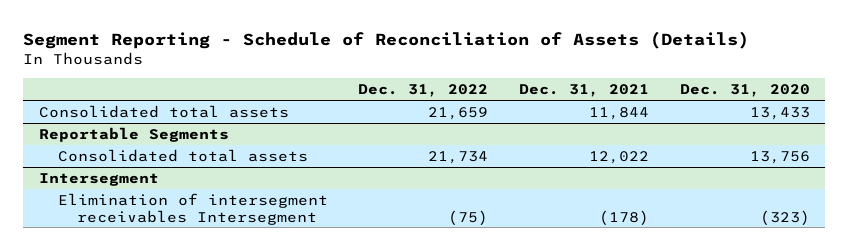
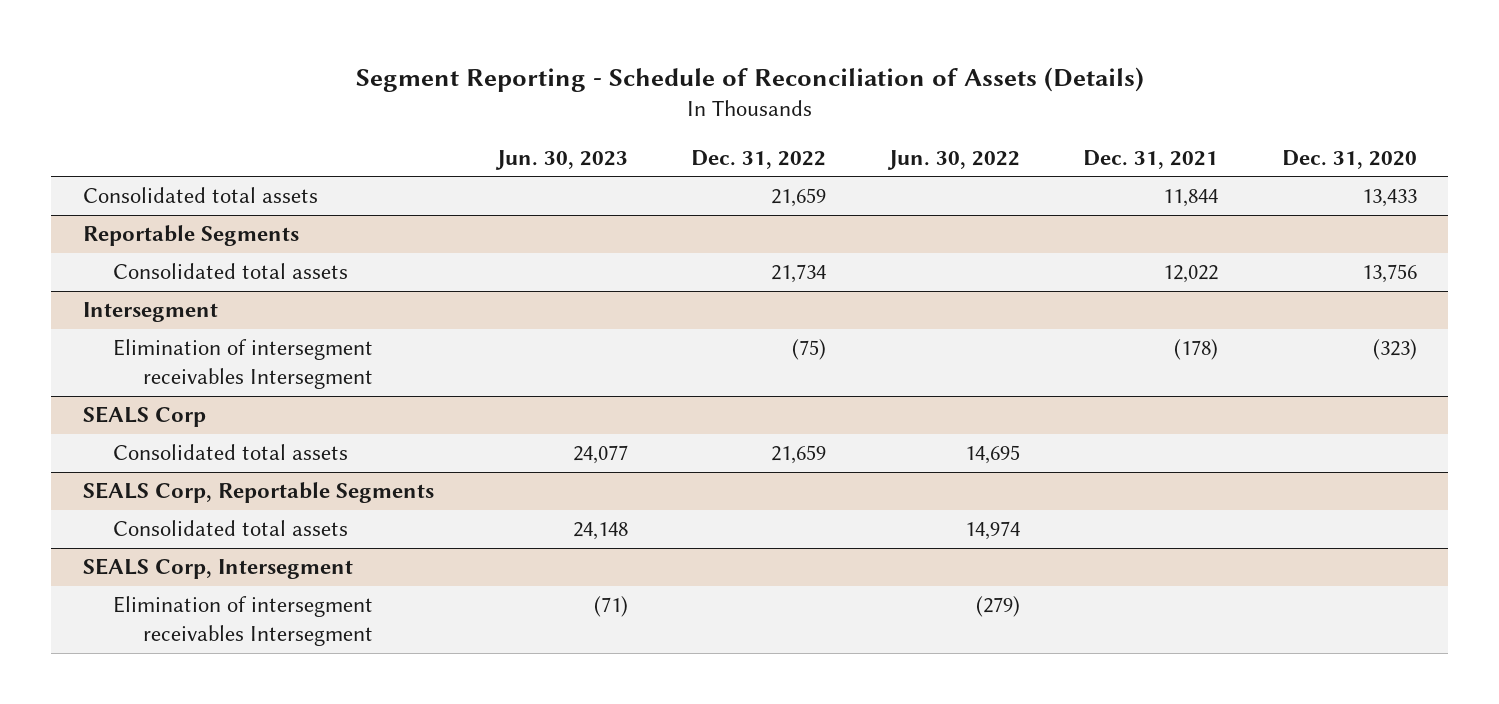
none -> [494,149,628,170] Jun. 30, 2023
none -> [887,149,1021,170] Jun. 30, 2022
none -> [82,406,206,428] SEALS Corp
none -> [112,444,348,461] Consolidated total assets
none -> [82,482,434,504] SEALS Corp, Reportable Segments
none -> [112,520,348,537] Consolidated total assets
none -> [82,558,353,580] SEALS Corp, Intersegment
none -> [112,596,373,647] Elimination of intersegment receivables Intersegment

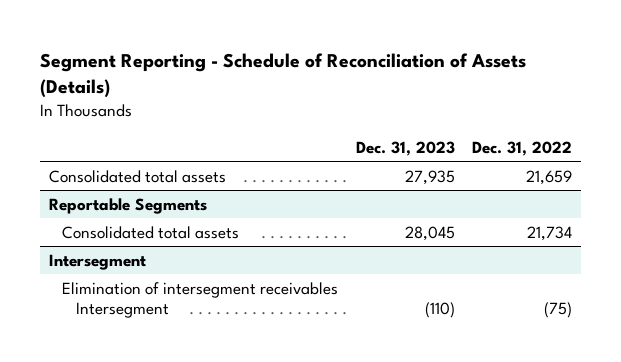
[494,149,628,170] Jun. 30, 2023 -> none
[887,149,1021,170] Jun. 30, 2022 -> none
[1083,149,1219,169] Dec. 31, 2021 -> none
[1281,149,1417,169] Dec. 31, 2020 -> none
none -> [355,140,455,156] Dec. 31, 2023
[82,406,206,428] SEALS Corp -> none
[112,444,348,461] Consolidated total assets -> none
[82,482,434,504] SEALS Corp, Reportable Segments -> none
[112,520,348,537] Consolidated total assets -> none
[82,558,353,580] SEALS Corp, Intersegment -> none
[112,596,373,647] Elimination of intersegment receivables Intersegment -> none

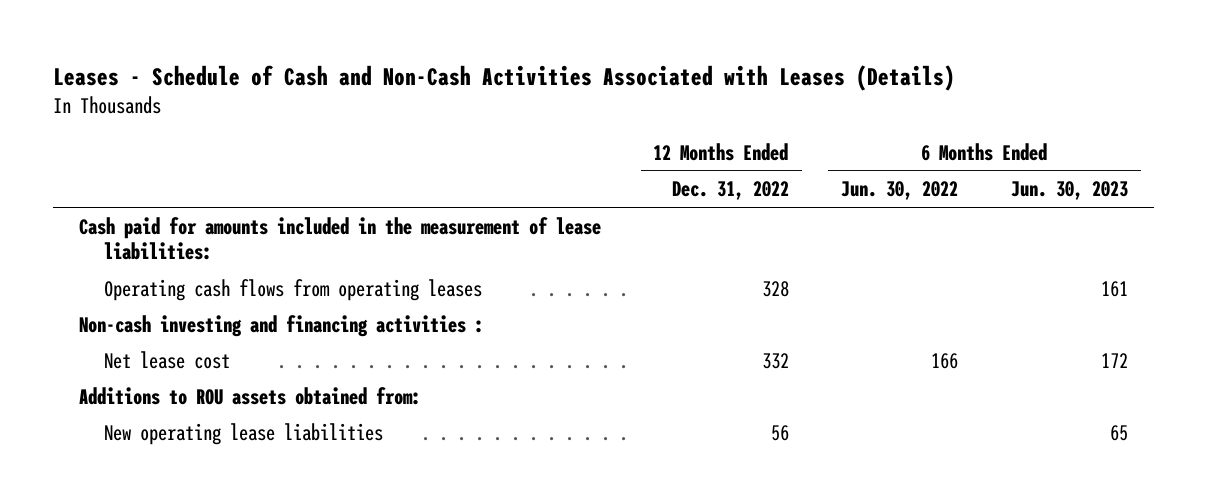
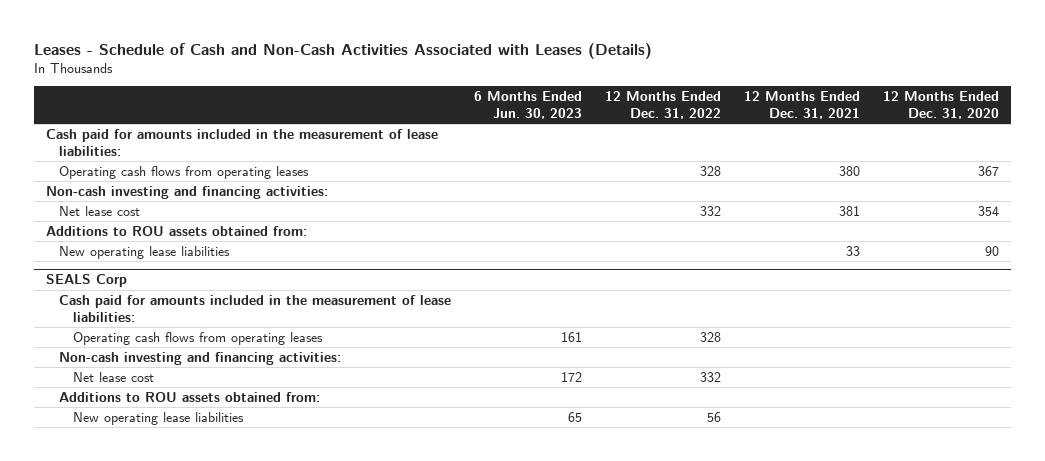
[841,181,959,201] Jun. 30, 2022 -> none
none -> [744,91,861,120] 12 Months Ended Dec. 31, 2021
none -> [883,91,1000,120] 12 Months Ended Dec. 31, 2020
none -> [59,165,310,179] Operating cash flows from operating leases
none -> [45,185,328,199] Non-cash investing and financing activities:
none -> [59,205,141,216] Net lease cost
none -> [45,225,307,236] Additions to ROU assets obtained from:
none -> [59,245,231,259] New operating lease liabilities
none -> [45,274,127,288] SEALS Corp
none -> [59,294,452,322] Cash paid for amounts included in the measurement of lease liabilities:
[79,314,485,337] Non-cash investing and financing activities : -> [59,351,342,365] Non-cash investing and financing activities:

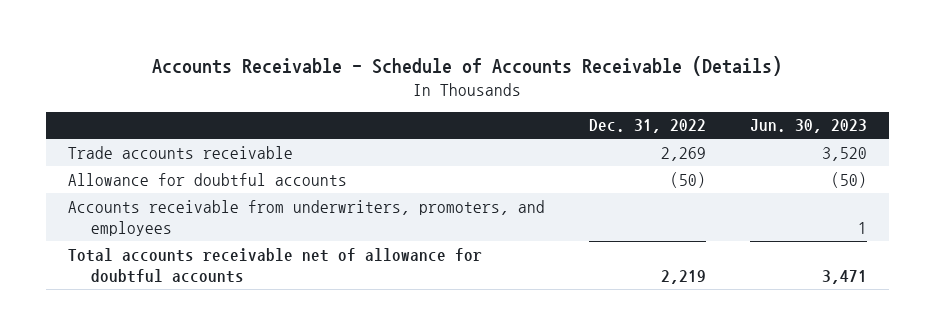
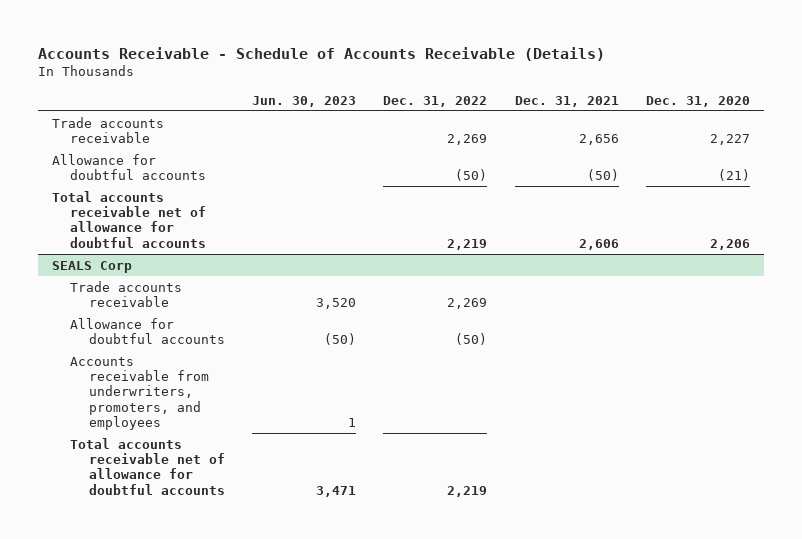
none -> [514,95,619,107] Dec. 31, 2021
none -> [645,95,750,107] Dec. 31, 2020
none -> [52,116,165,144] Trade accounts receivable
none -> [52,153,207,181] Allowance for doubtful accounts
none -> [52,190,207,248] Total accounts receivable net of allowance for doubtful accounts
none -> [52,260,133,273] SEALS Corp

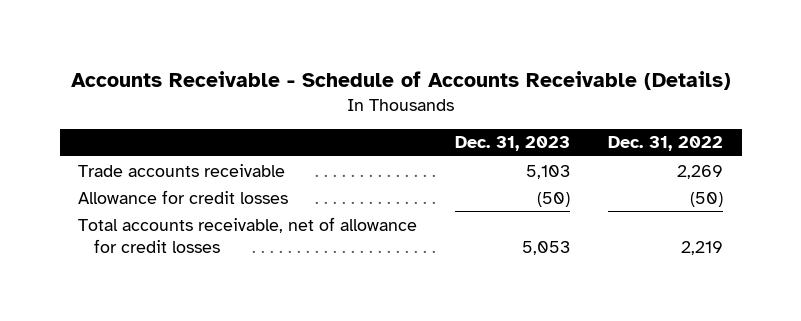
[252,95,357,107] Jun. 30, 2023 -> none
[514,95,619,107] Dec. 31, 2021 -> none
[645,95,750,107] Dec. 31, 2020 -> none
none -> [455,136,571,152] Dec. 31, 2023
[52,260,133,273] SEALS Corp -> none
[70,280,183,308] Trade accounts receivable -> none
[70,317,225,345] Allowance for doubtful accounts -> none
[70,356,209,431] Accounts receivable from underwriters, promoters, and employees -> none
[70,437,225,495] Total accounts receivable net of allowance for doubtful accounts -> none
[52,153,207,181] Allowance for doubtful accounts -> [78,189,289,204] Allowance for credit losses
[52,190,207,248] Total accounts receivable net of allowance for doubtful accounts -> [78,216,418,254] Total accounts receivable, net of allowance for credit losses

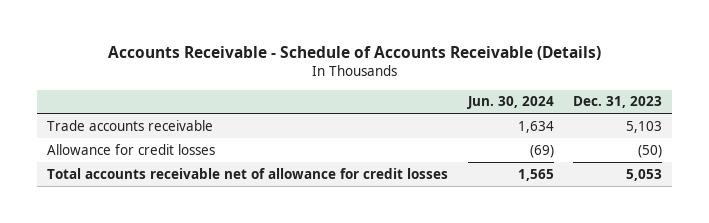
[607,136,723,152] Dec. 31, 2022 -> none
none -> [466,96,554,110] Jun. 30, 2024
[78,216,418,254] Total accounts receivable, net of allowance for credit losses -> [46,167,448,179] Total accounts receivable net of allowance for credit losses

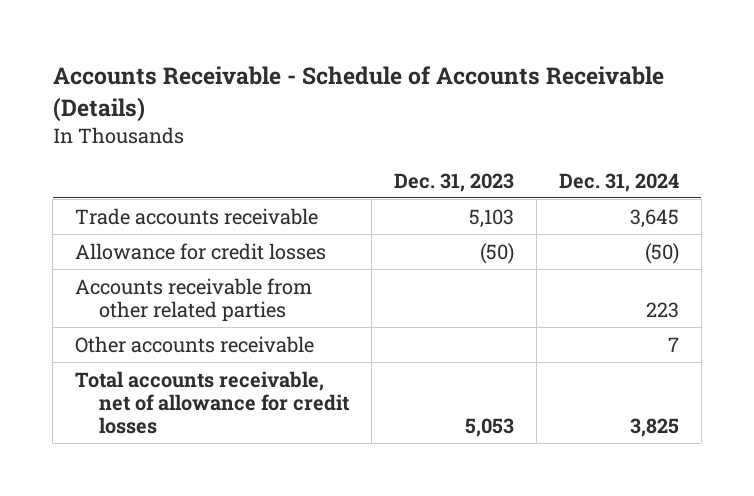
[466,96,554,110] Jun. 30, 2024 -> none
none -> [558,172,679,192] Dec. 31, 2024
none -> [75,277,313,323] Accounts receivable from other related parties
none -> [75,335,315,353] Other accounts receivable
[46,167,448,179] Total accounts receivable net of allowance for credit losses -> [75,370,350,435] Total accounts receivable, net of allowance for credit losses

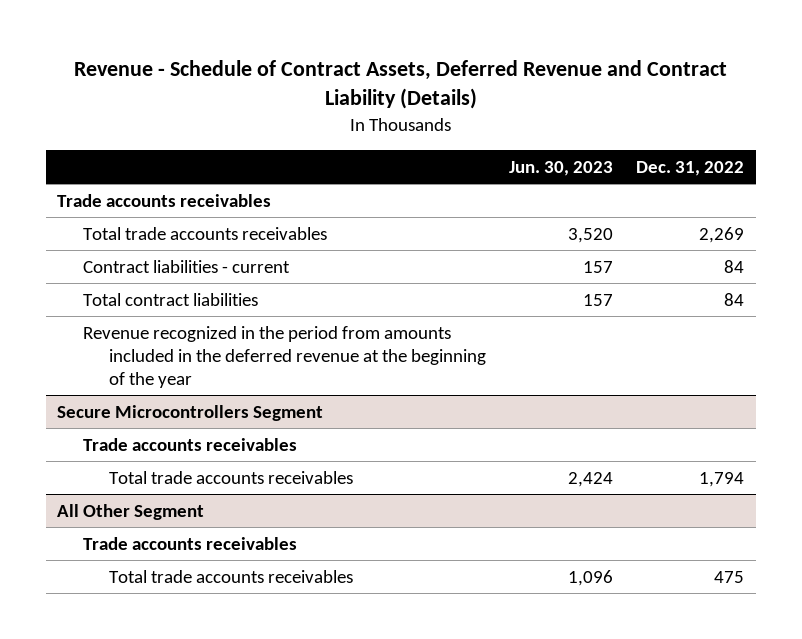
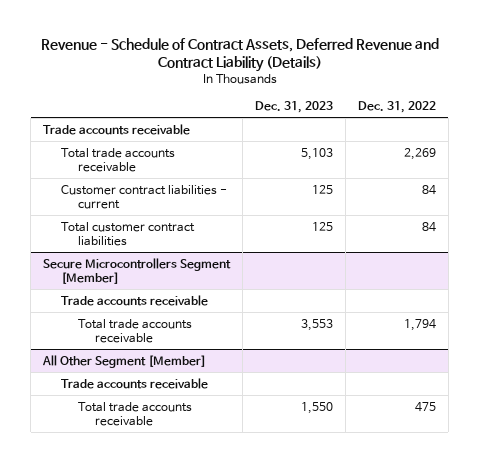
[509,160,614,176] Jun. 30, 2023 -> none
none -> [255,101,334,114] Dec. 31, 2023
[83,325,487,388] Revenue recognized in the period from amounts included in the deferred revenue at the beginning of the year -> none
[57,193,272,207] Trade accounts receivables -> [43,123,191,135] Trade accounts receivable
[83,226,328,240] Total trade accounts receivables -> [60,147,175,172] Total trade accounts receivable
[83,259,291,273] Contract liabilities - current -> [60,184,227,209] Customer contract liabilities - current
[83,292,259,306] Total contract liabilities -> [60,221,195,246] Total customer contract liabilities
[57,404,324,421] Secure Microcontrollers Segment -> [43,257,232,284] Secure Microcontrollers Segment [Member]
[83,437,298,451] Trade accounts receivables -> [60,294,208,306] Trade accounts receivable
[109,470,354,484] Total trade accounts receivables -> [77,318,192,343] Total trade accounts receivable
[57,503,205,520] All Other Segment -> [42,354,207,368] All Other Segment [Member]
[83,536,298,550] Trade accounts receivables -> [60,377,208,389] Trade accounts receivable
[109,569,354,583] Total trade accounts receivables -> [77,401,192,426] Total trade accounts receivable

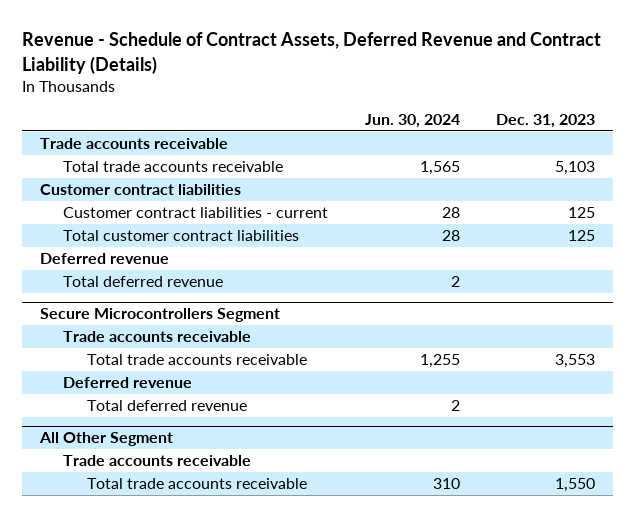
[357,101,436,114] Dec. 31, 2022 -> none
none -> [364,114,460,129] Jun. 30, 2024
none -> [39,184,241,196] Customer contract liabilities
none -> [39,253,169,265] Deferred revenue
none -> [63,276,224,288] Total deferred revenue
[43,257,232,284] Secure Microcontrollers Segment [Member] -> [39,308,280,323] Secure Microcontrollers Segment
none -> [63,377,193,389] Deferred revenue
none -> [86,400,247,412] Total deferred revenue
[42,354,207,368] All Other Segment [Member] -> [38,432,173,447] All Other Segment

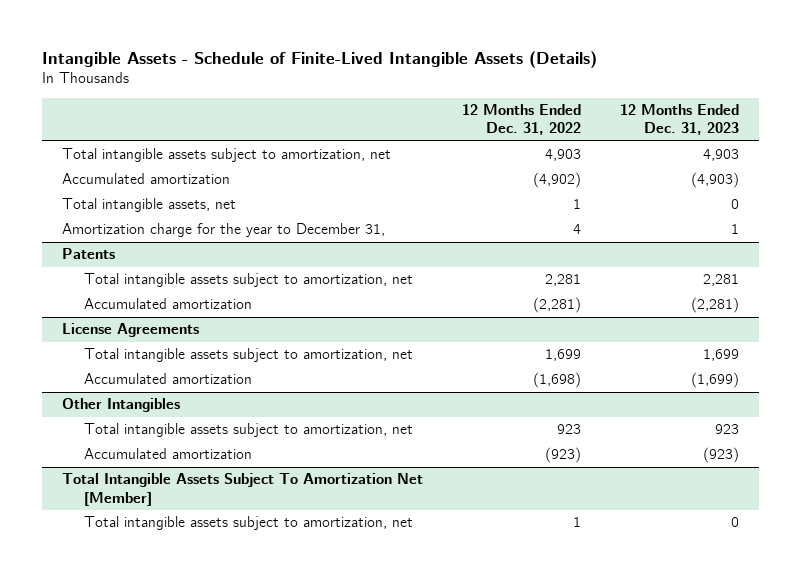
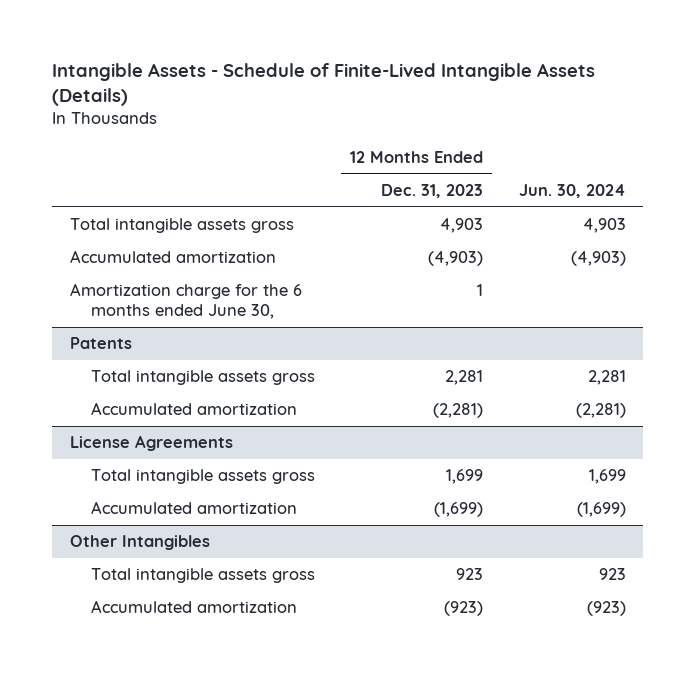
[461,103,581,136] 12 Months Ended Dec. 31, 2022 -> none
none -> [518,183,626,198] Jun. 30, 2024
[61,148,391,163] Total intangible assets subject to amortization, net -> [69,218,294,234] Total intangible assets gross
[61,198,236,213] Total intangible assets, net -> none
[61,223,385,238] Amortization charge for the year to December 31, -> [69,283,302,320] Amortization charge for the 6 months ended June 30,
[83,273,413,288] Total intangible assets subject to amortization, net -> [90,370,315,386] Total intangible assets gross
[83,348,413,363] Total intangible assets subject to amortization, net -> [90,469,315,485] Total intangible assets gross
[83,423,413,438] Total intangible assets subject to amortization, net -> [90,568,315,584] Total intangible assets gross
[61,473,423,506] Total Intangible Assets Subject To Amortization Net [Member] -> none
[83,516,413,531] Total intangible assets subject to amortization, net -> none

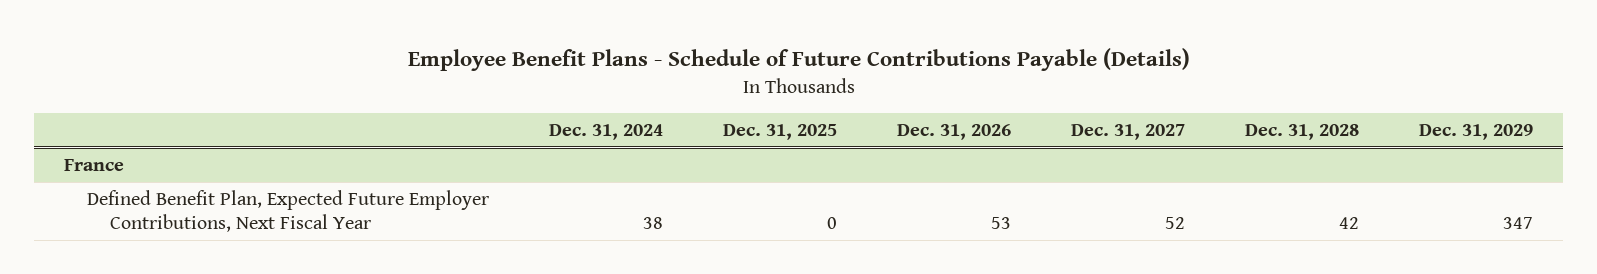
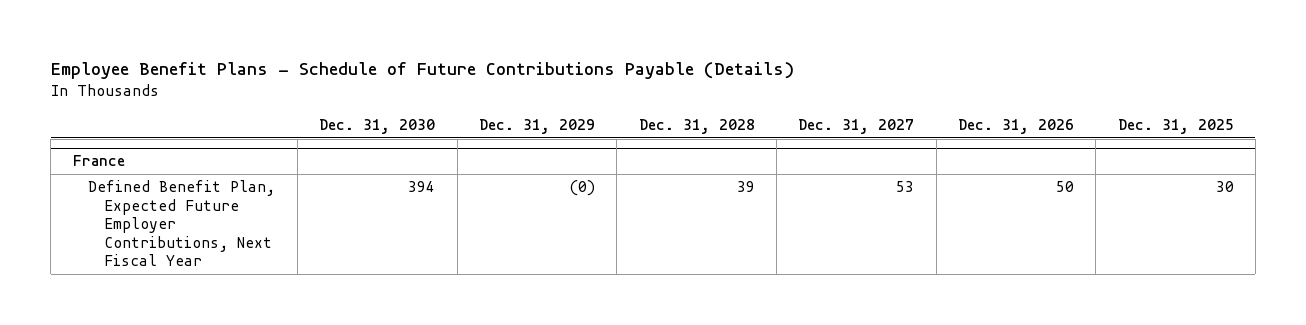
[549,124,664,141] Dec. 31, 2024 -> none
none -> [319,119,436,135] Dec. 31, 2030
[827,216,838,229] 0 -> [1215,181,1234,193] 30
[991,216,1012,229] 53 -> [1055,181,1074,193] 50
[1165,216,1186,229] 52 -> [896,181,915,193] 53
[1339,216,1360,229] 42 -> [736,181,755,193] 39
[1503,216,1534,229] 347 -> [568,180,595,197] (0)

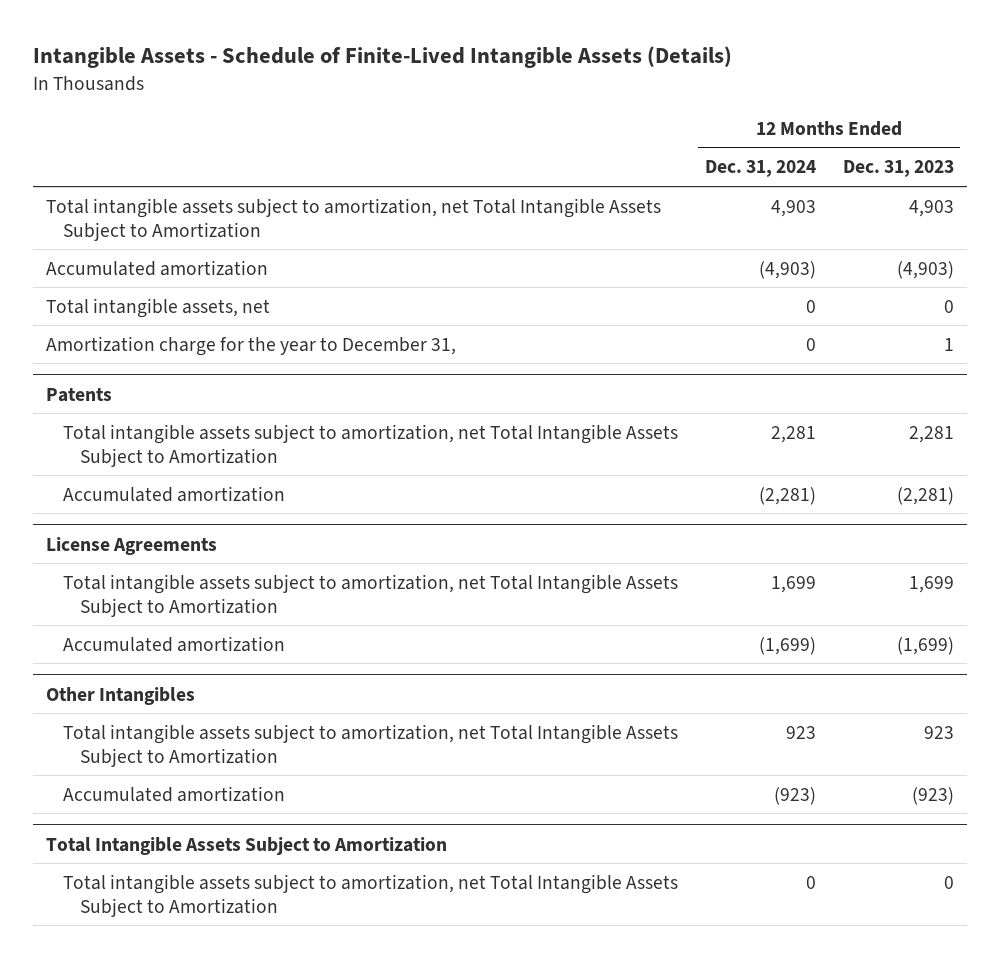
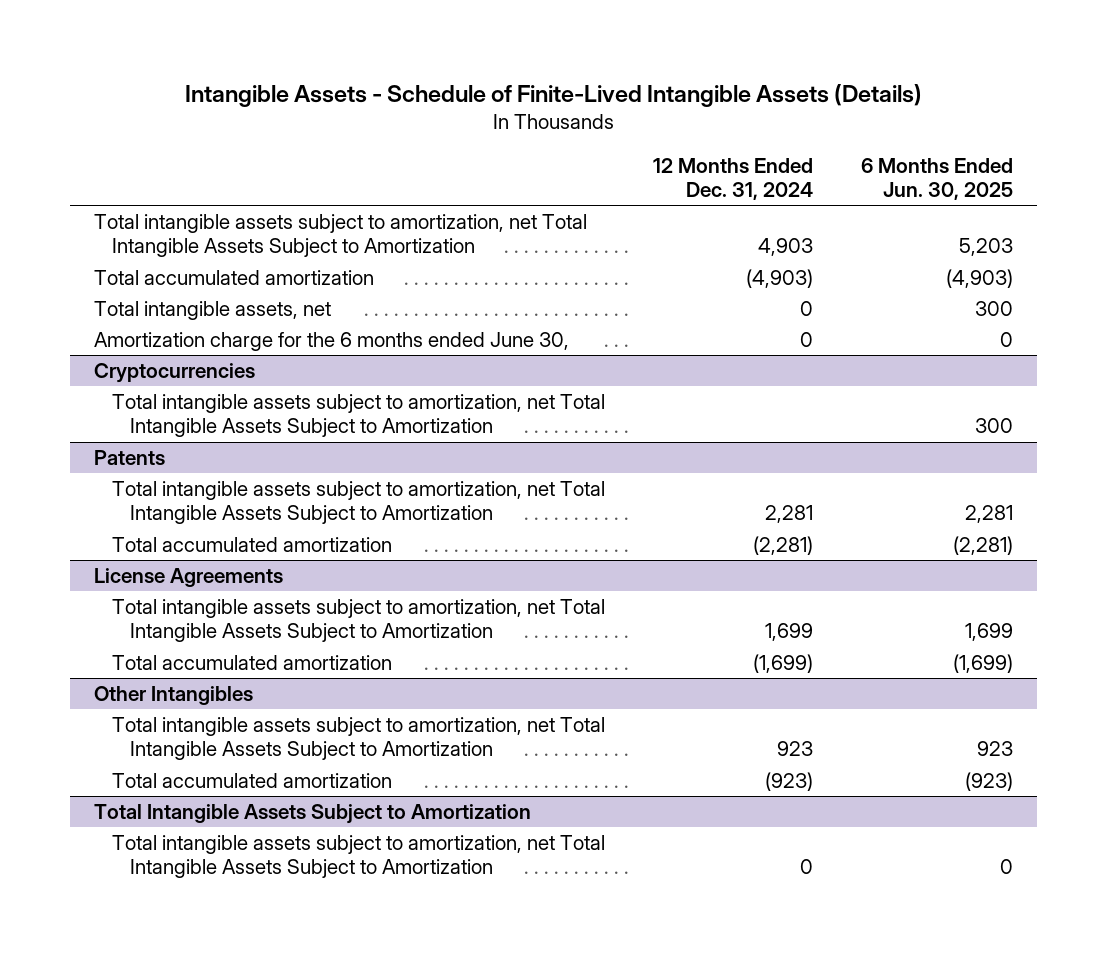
[842,160,954,178] Dec. 31, 2023 -> none
none -> [861,157,1014,201] 6 Months Ended Jun. 30, 2025
[46,259,269,276] Accumulated amortization -> [94,270,375,286] Total accumulated amortization
[46,335,457,356] Amortization charge for the year to December 31, -> [94,332,570,352] Amortization charge for the 6 months ended June 30,
none -> [94,363,256,384] Cryptocurrencies
none -> [112,394,606,438] Total intangible assets subject to amortization, net Total Intangible Assets Subject to Amortization
[62,485,285,502] Accumulated amortization -> [112,537,393,553] Total accumulated amortization
[62,635,285,652] Accumulated amortization -> [112,655,393,671] Total accumulated amortization
[62,785,285,802] Accumulated amortization -> [112,773,393,789] Total accumulated amortization

